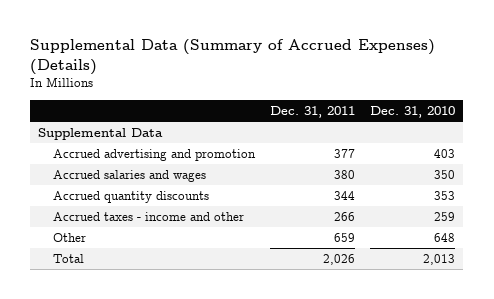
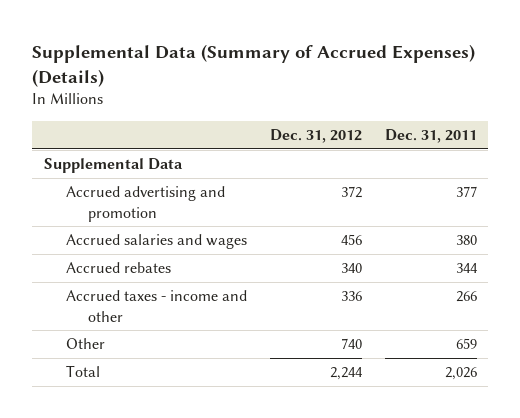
[370,106,456,119] Dec. 31, 2010 -> none
none -> [269,128,362,143] Dec. 31, 2012
[53,191,210,204] Accrued quantity discounts -> [65,262,171,274] Accrued rebates

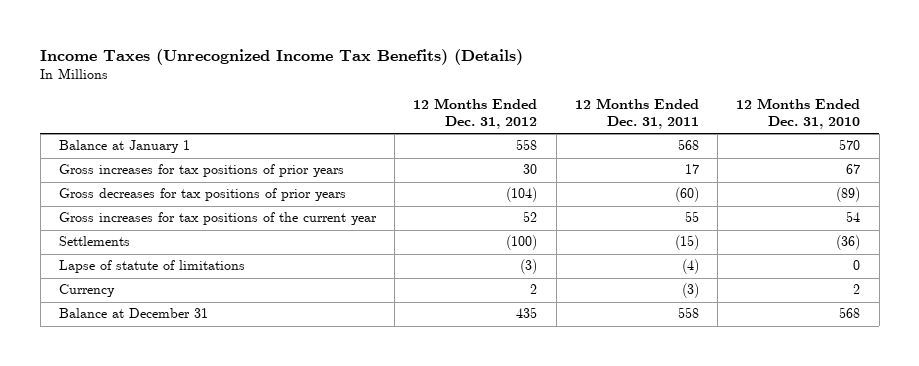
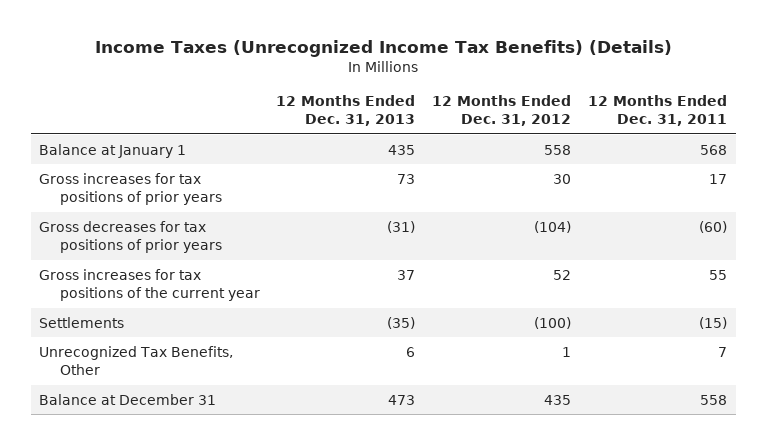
[736,97,861,130] 12 Months Ended Dec. 31, 2010 -> none
none -> [276,94,416,127] 12 Months Ended Dec. 31, 2013
[58,260,245,274] Lapse of statute of limitations -> none
[58,284,115,298] Currency -> none
none -> [39,345,234,376] Unrecognized Tax Benefits, Other

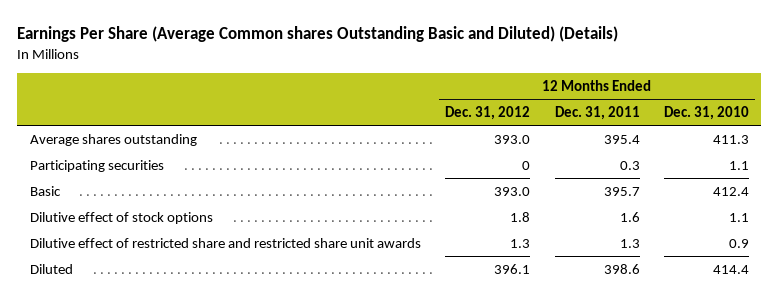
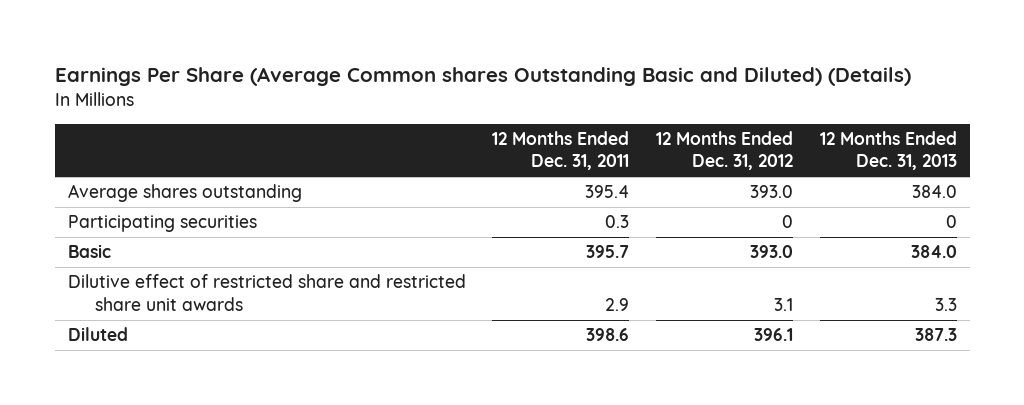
[664,105,750,120] Dec. 31, 2010 -> none
none -> [819,130,957,171] 12 Months Ended Dec. 31, 2013
[29,211,213,224] Dilutive effect of stock options -> none
[510,238,531,248] 1.3 -> [773,297,793,311] 3.1
[619,238,640,248] 1.3 -> [605,297,630,311] 2.9

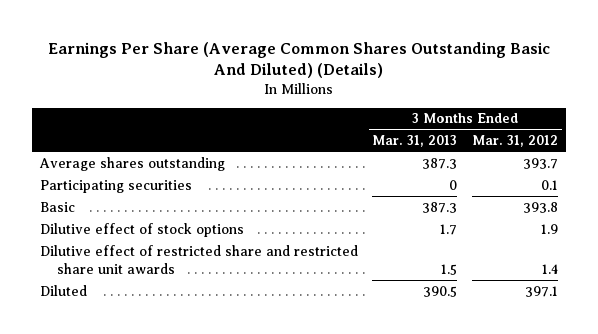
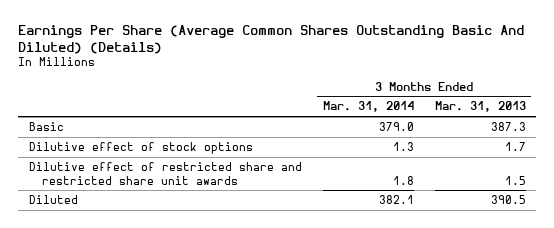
[472,135,559,148] Mar. 31, 2012 -> none
none -> [322,101,414,113] Mar. 31, 2014
[38,156,225,171] Average shares outstanding -> none
[39,179,192,193] Participating securities -> none

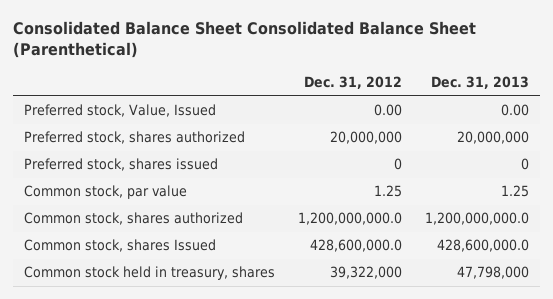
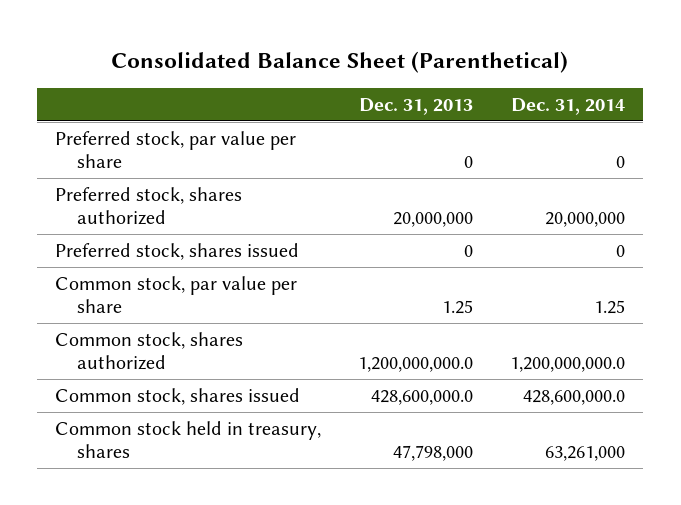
[13,21,477,59] Consolidated Balance Sheet Consolidated Balance Sheet (Parenthetical) -> [111,50,569,73] Consolidated Balance Sheet (Parenthetical)
[304,76,403,90] Dec. 31, 2012 -> none
none -> [511,97,626,115] Dec. 31, 2014
[24,104,217,118] Preferred stock, Value, Issued -> [55,131,297,169] Preferred stock, par value per share
[500,104,529,117] 0.00 -> [464,156,474,169] 0
[24,185,188,200] Common stock, par value -> [55,276,298,314] Common stock, par value per share
[24,239,217,253] Common stock, shares Issued -> [55,388,301,406] Common stock, shares issued

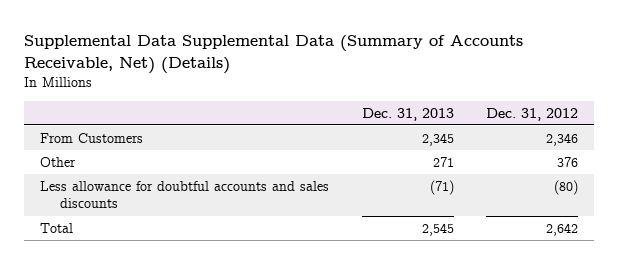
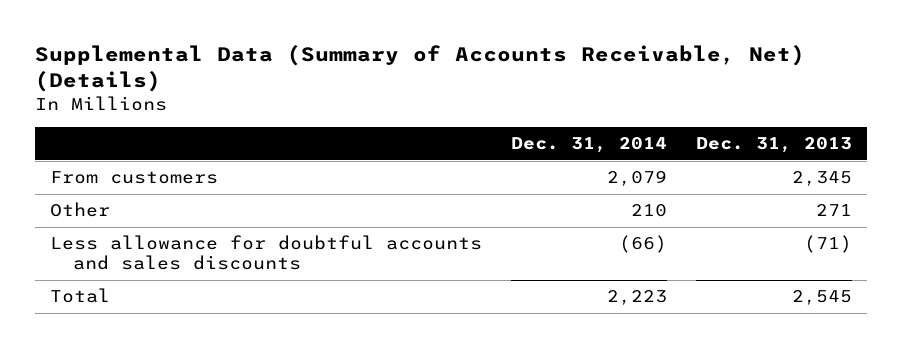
[24,35,524,74] Supplemental Data Supplemental Data (Summary of Accounts Receivable, Net) (Details) -> [35,45,806,93] Supplemental Data (Summary of Accounts Receivable, Net) (Details)
[485,107,578,121] Dec. 31, 2012 -> none
none -> [510,137,667,154] Dec. 31, 2014
[40,132,144,143] From Customers -> [49,171,218,185] From customers

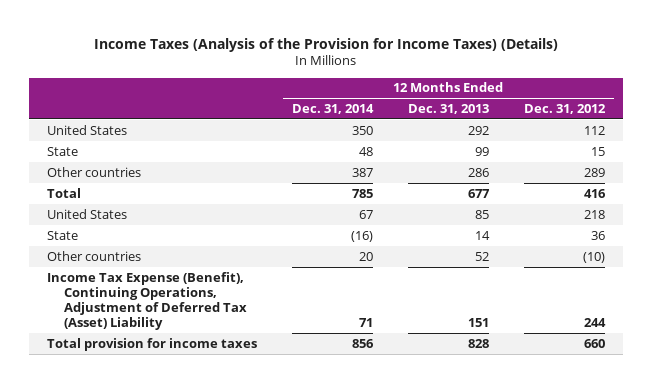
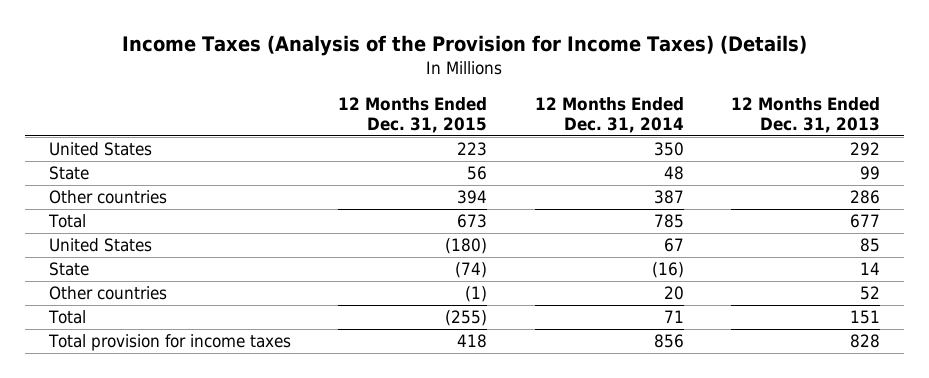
[524,104,607,115] Dec. 31, 2012 -> none
none -> [338,96,488,133] 12 Months Ended Dec. 31, 2015
[46,271,248,331] Income Tax Expense (Benefit), Continuing Operations, Adjustment of Deferred Tax (Asset) Liability -> [47,310,86,325] Total

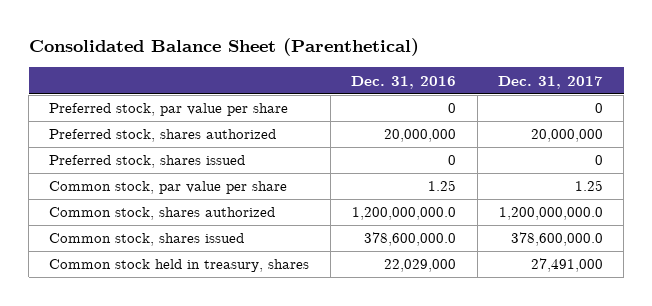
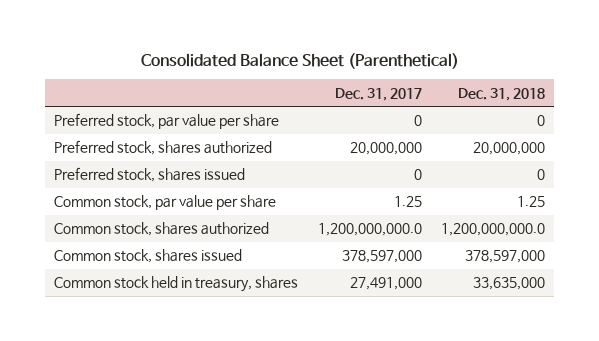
[351,75,457,89] Dec. 31, 2016 -> none
none -> [457,87,545,101] Dec. 31, 2018
[510,232,603,247] 378,600,000.0 -> [341,250,422,264] 378,597,000

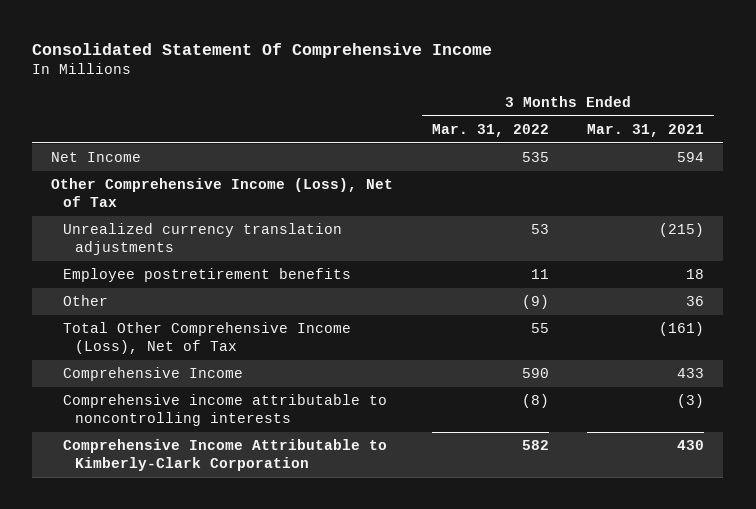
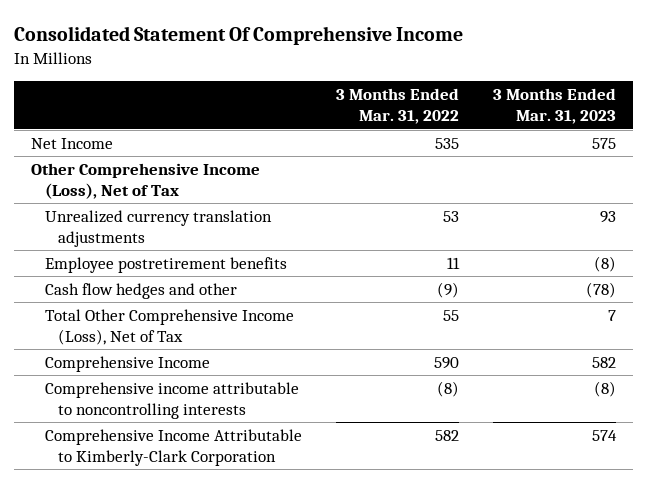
[587,123,705,137] Mar. 31, 2021 -> none
none -> [492,88,616,125] 3 Months Ended Mar. 31, 2023
[63,295,109,307] Other -> [44,282,237,299] Cash flow hedges and other

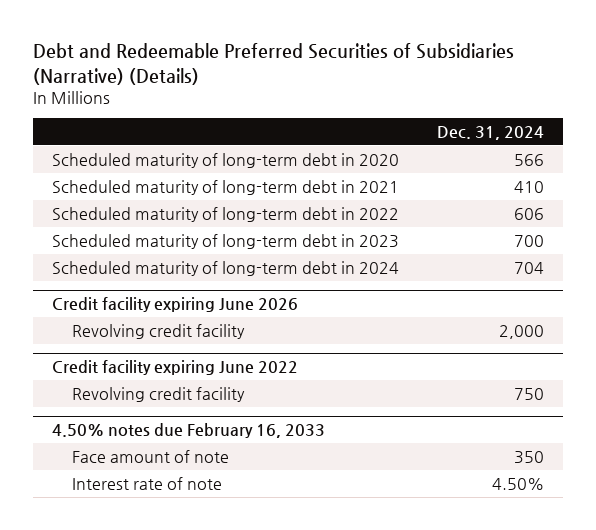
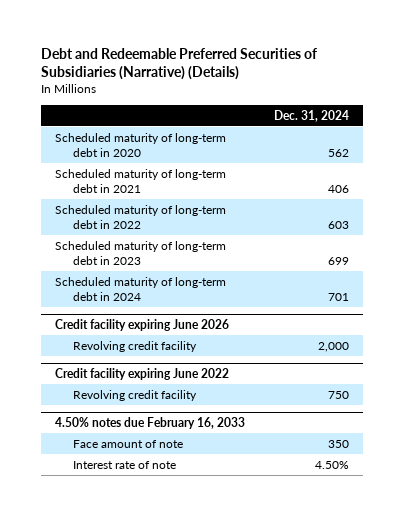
[514,153,545,166] 566 -> [328,148,350,157] 562
[514,180,545,193] 410 -> [328,184,350,193] 406
[514,207,545,220] 606 -> [328,220,350,229] 603
[514,234,545,247] 700 -> [328,256,350,265] 699
[514,261,545,274] 704 -> [328,292,350,301] 701

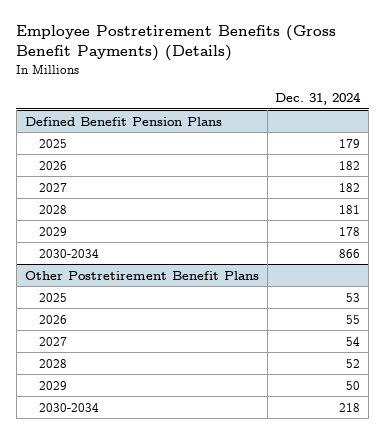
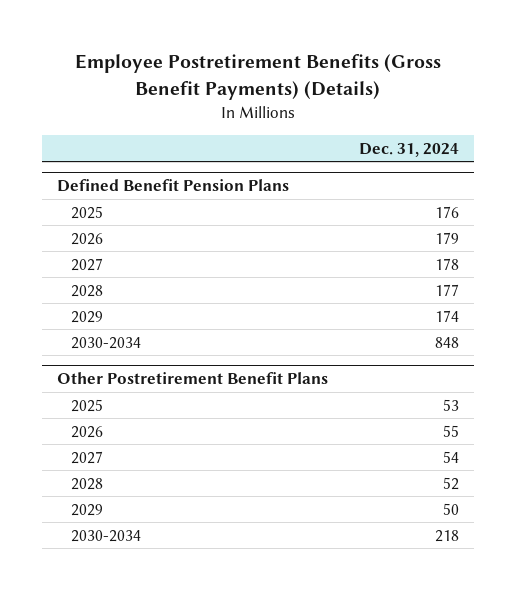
[339,138,361,148] 179 -> [434,205,459,218] 176
[339,160,361,170] 182 -> [434,231,459,244] 179
[339,182,361,192] 182 -> [434,257,459,270] 178
[339,204,361,214] 181 -> [434,283,459,296] 177
[339,226,361,236] 178 -> [434,309,459,322] 174
[339,248,361,258] 866 -> [434,336,459,348] 848

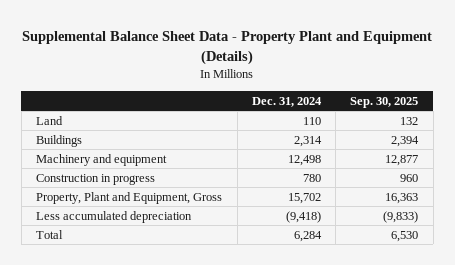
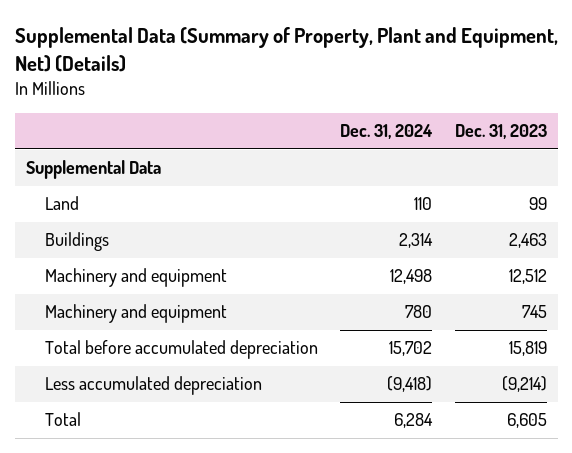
[22,31,433,65] Supplemental Balance Sheet Data - Property Plant and Equipment (Details) -> [14,26,558,72] Supplemental Data (Summary of Property, Plant and Equipment, Net) (Details)
[350,96,419,108] Sep. 30, 2025 -> none
none -> [454,124,547,140] Dec. 31, 2023
none -> [25,160,161,180] Supplemental Data
[36,173,156,185] Construction in progress -> [44,304,227,324] Machinery and equipment
[36,191,223,204] Property, Plant and Equipment, Gross -> [44,340,318,360] Total before accumulated depreciation

